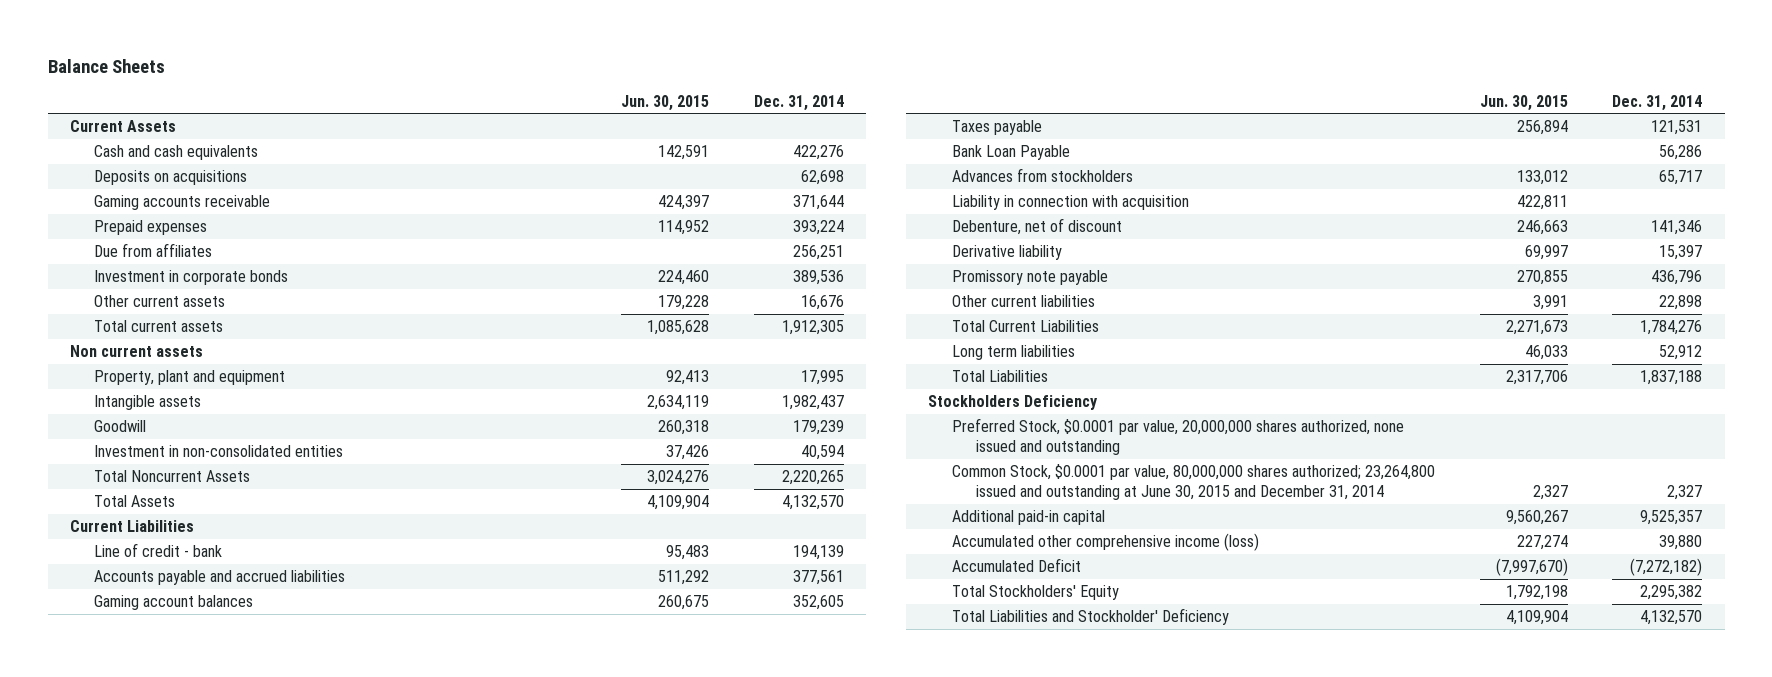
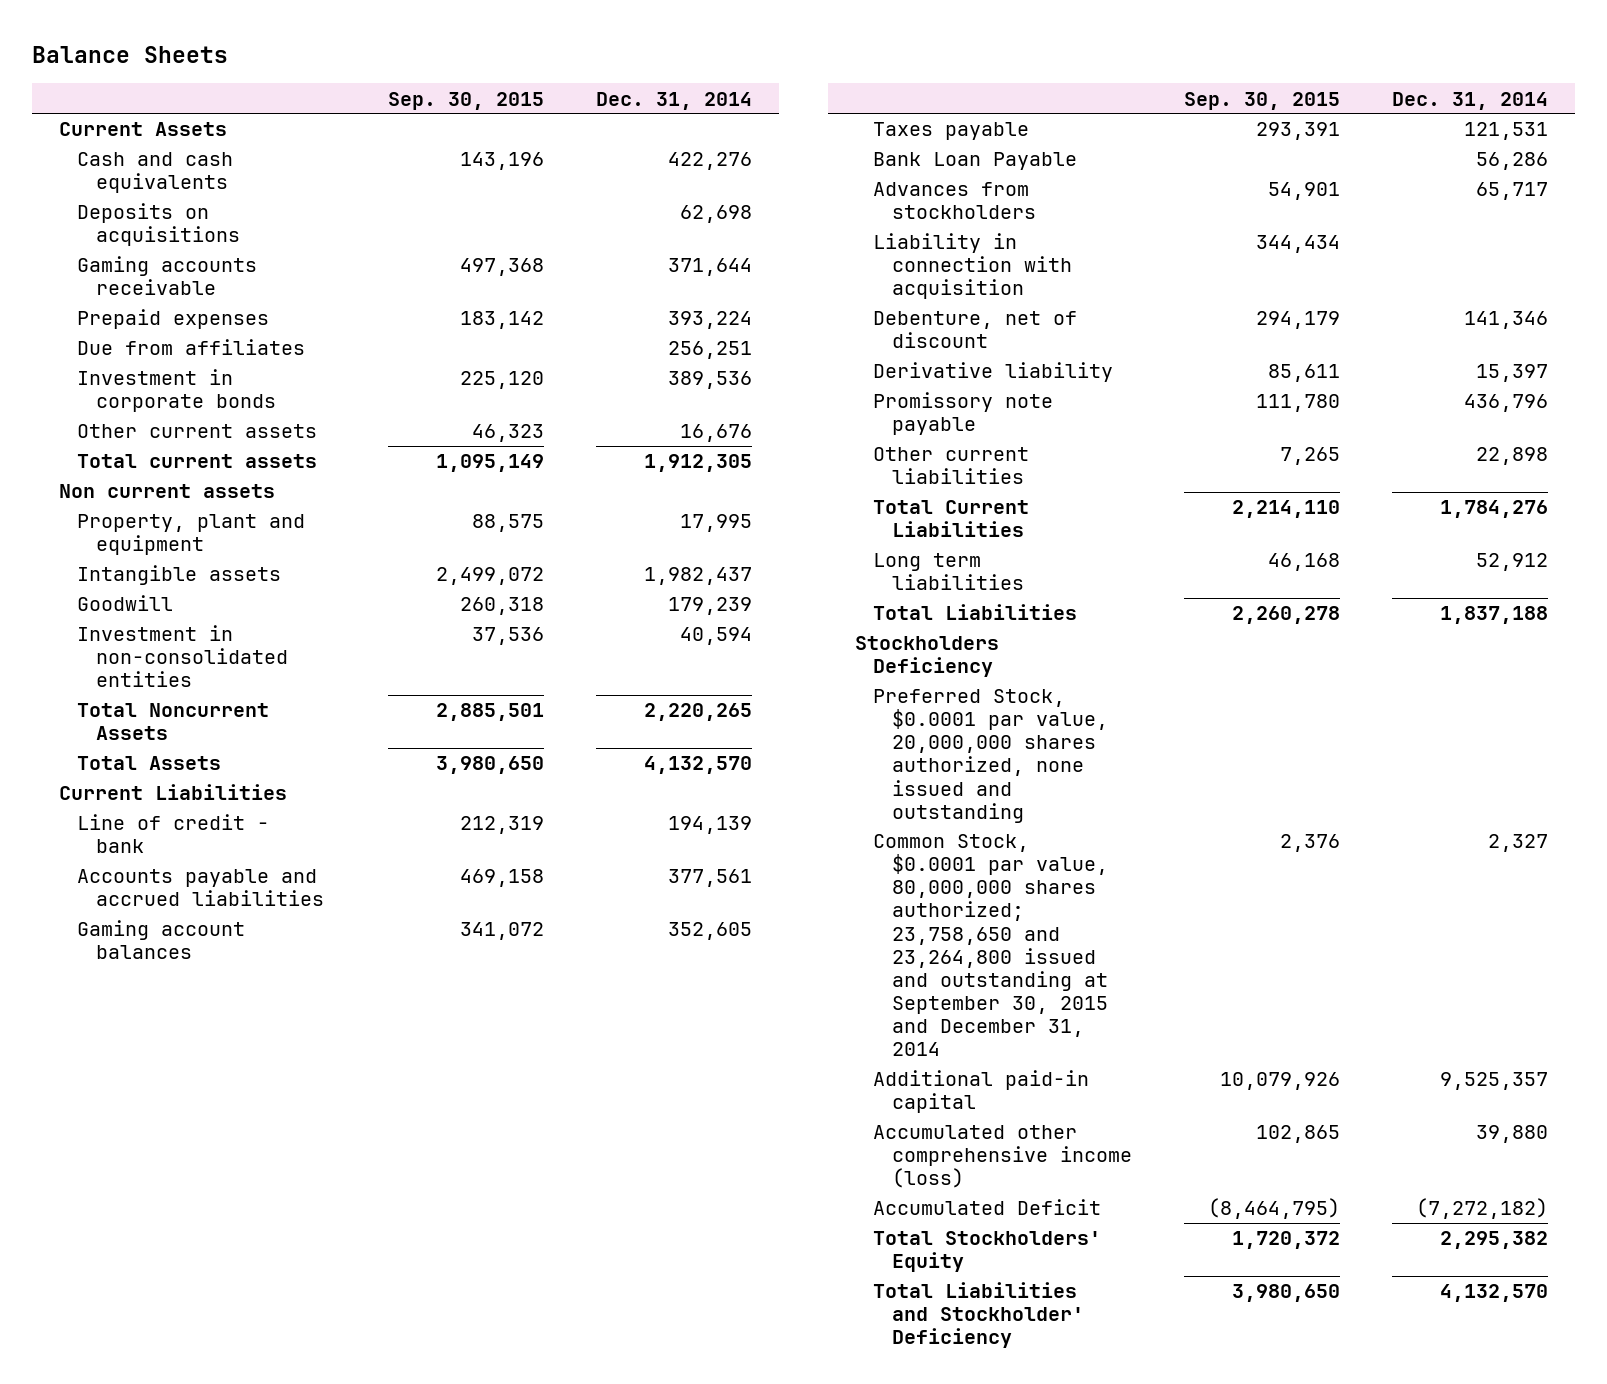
[621,94,710,111] Jun. 30, 2015 -> none
none -> [387,91,544,110] Sep. 30, 2015
[952,464,1436,501] Common Stock, $0.0001 par value, 80,000,000 shares authorized; 23,264,800 issued and outstanding at June 30, 2015 and December 31, 2014 -> [873,834,1108,1056] Common Stock, $0.0001 par value, 80,000,000 shares authorized; 23,758,650 and 23,264,800 issued and outstanding at September 30, 2015 and December 31, 2014

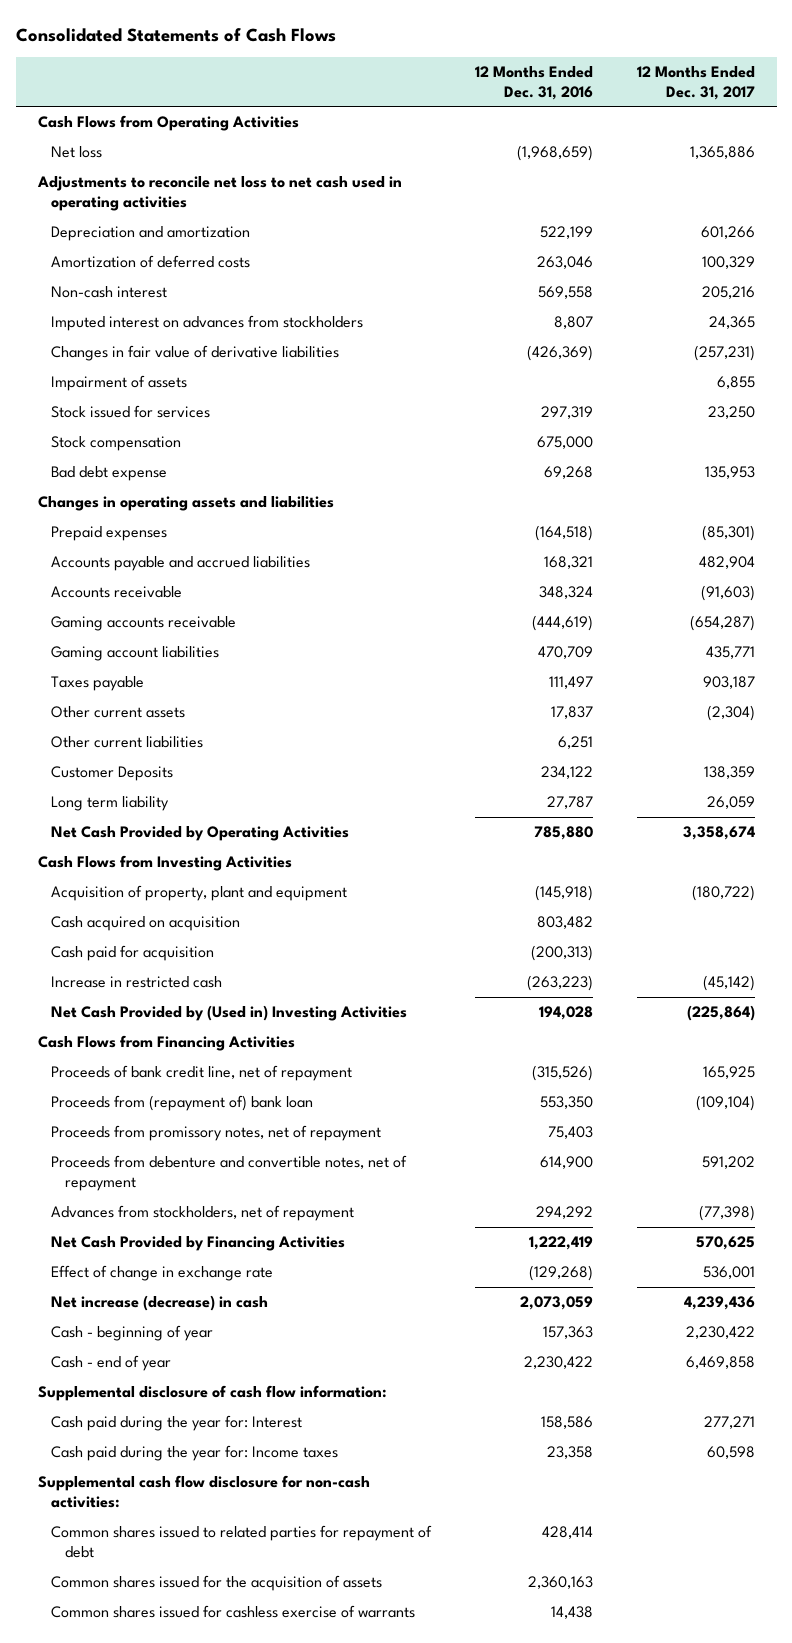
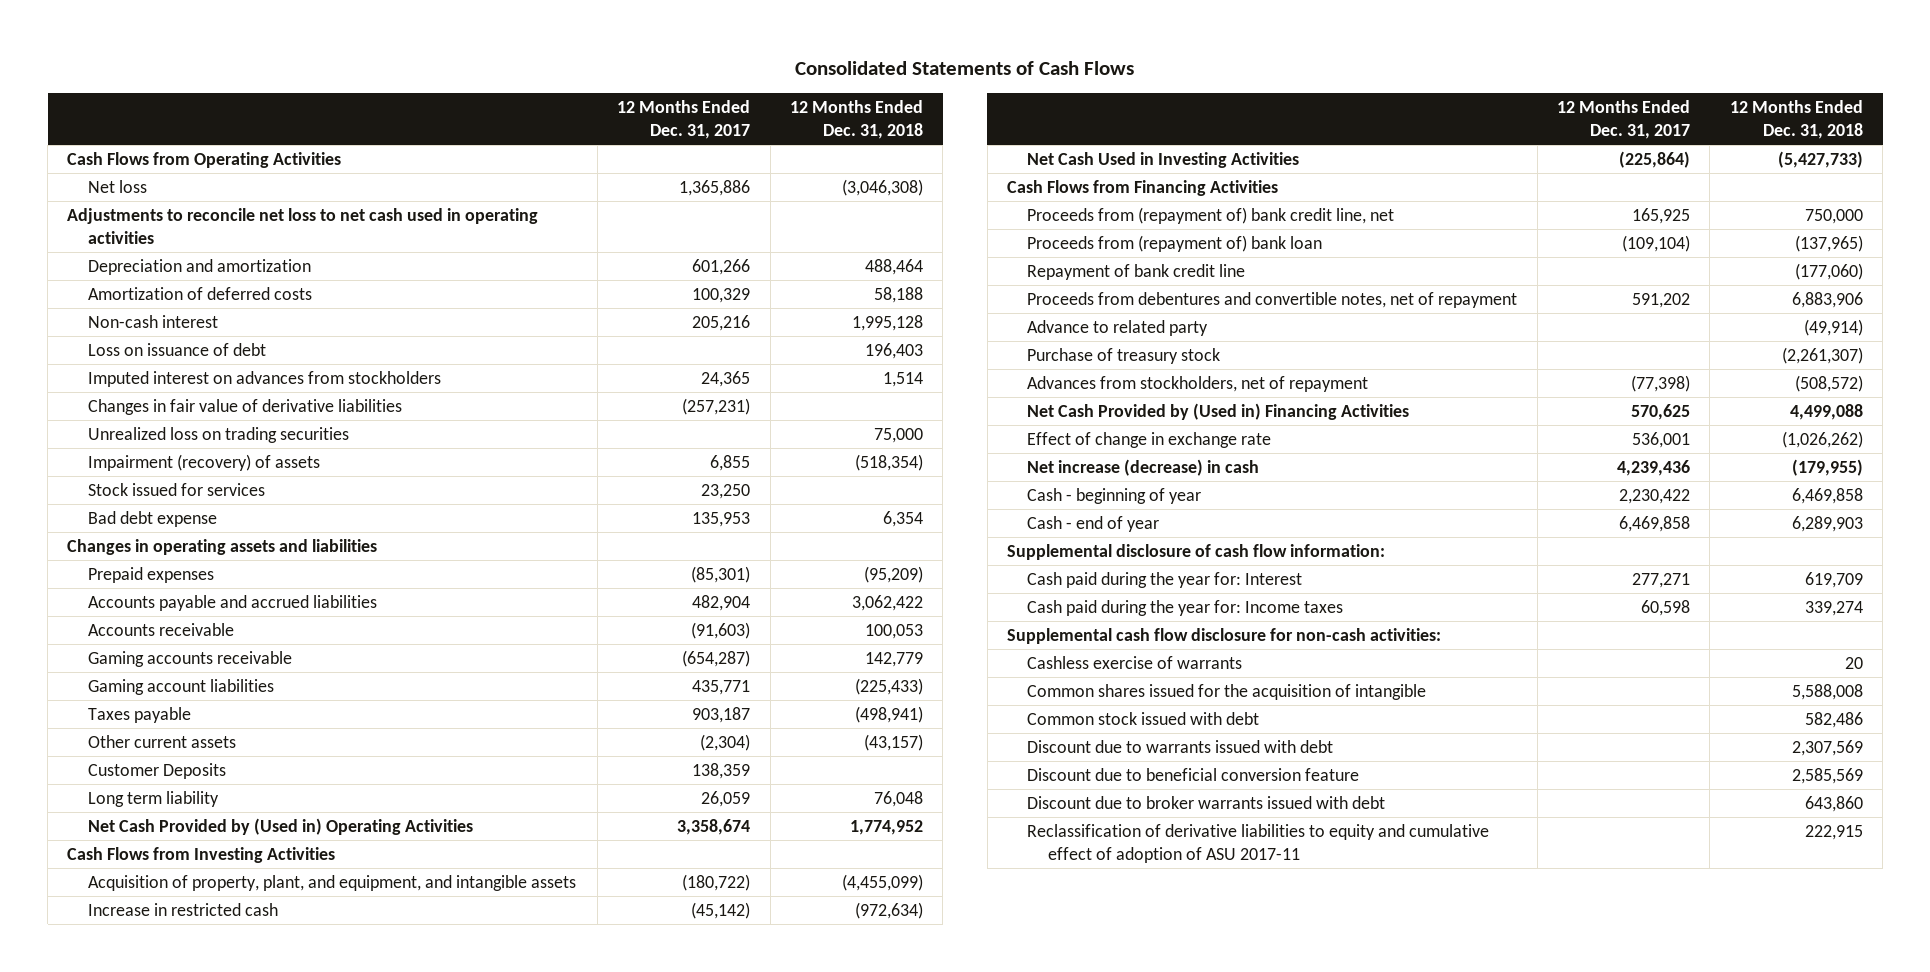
[475,66,594,100] 12 Months Ended Dec. 31, 2016 -> none
none -> [790,99,924,139] 12 Months Ended Dec. 31, 2018
none -> [87,342,266,356] Loss on issuance of debt
none -> [87,426,349,443] Unrealized loss on trading securities
[51,375,188,392] Impairment of assets -> [87,453,320,471] Impairment (recovery) of assets
[51,436,182,452] Stock compensation -> none
[51,736,204,749] Other current liabilities -> none
[51,826,350,842] Net Cash Provided by Operating Activities -> [87,817,473,835] Net Cash Provided by (Used in) Operating Activities
[51,916,241,932] Cash acquired on acquisition -> none
[51,945,215,962] Cash paid for acquisition -> none
[51,885,348,902] Acquisition of property, plant and equipment -> [87,874,576,891] Acquisition of property, plant, and equipment, and intangible assets
[51,1005,408,1022] Net Cash Provided by (Used in) Investing Activities -> [1027,151,1300,168] Net Cash Used in Investing Activities
[51,1065,353,1082] Proceeds of bank credit line, net of repayment -> [1027,206,1395,224] Proceeds from (repayment of) bank credit line, net
[51,1125,382,1142] Proceeds from promissory notes, net of repayment -> none
none -> [1027,263,1246,280] Repayment of bank credit line
[51,1155,408,1191] Proceeds from debenture and convertible notes, net of repayment -> [1027,291,1518,308] Proceeds from debentures and convertible notes, net of repayment
none -> [1027,319,1209,336] Advance to related party
none -> [1027,347,1221,364] Purchase of treasury stock
[51,1236,346,1252] Net Cash Provided by Financing Activities -> [1027,402,1410,420] Net Cash Provided by (Used in) Financing Activities
[51,1525,433,1558] Common shares issued to related parties for repayment of debt -> none
none -> [1027,655,1243,669] Cashless exercise of warrants
[51,1575,383,1592] Common shares issued for the acquisition of assets -> [1027,683,1427,700] Common shares issued for the acquisition of intangible
none -> [1027,711,1260,725] Common stock issued with debt
none -> [1027,739,1334,753] Discount due to warrants issued with debt
none -> [1027,767,1360,781] Discount due to beneficial conversion feature
[51,1605,416,1619] Common shares issued for cashless exercise of warrants -> [1027,795,1386,809] Discount due to broker warrants issued with debt
none -> [1027,823,1490,863] Reclassification of derivative liabilities to equity and cumulative effect of adoption of ASU 2017-11

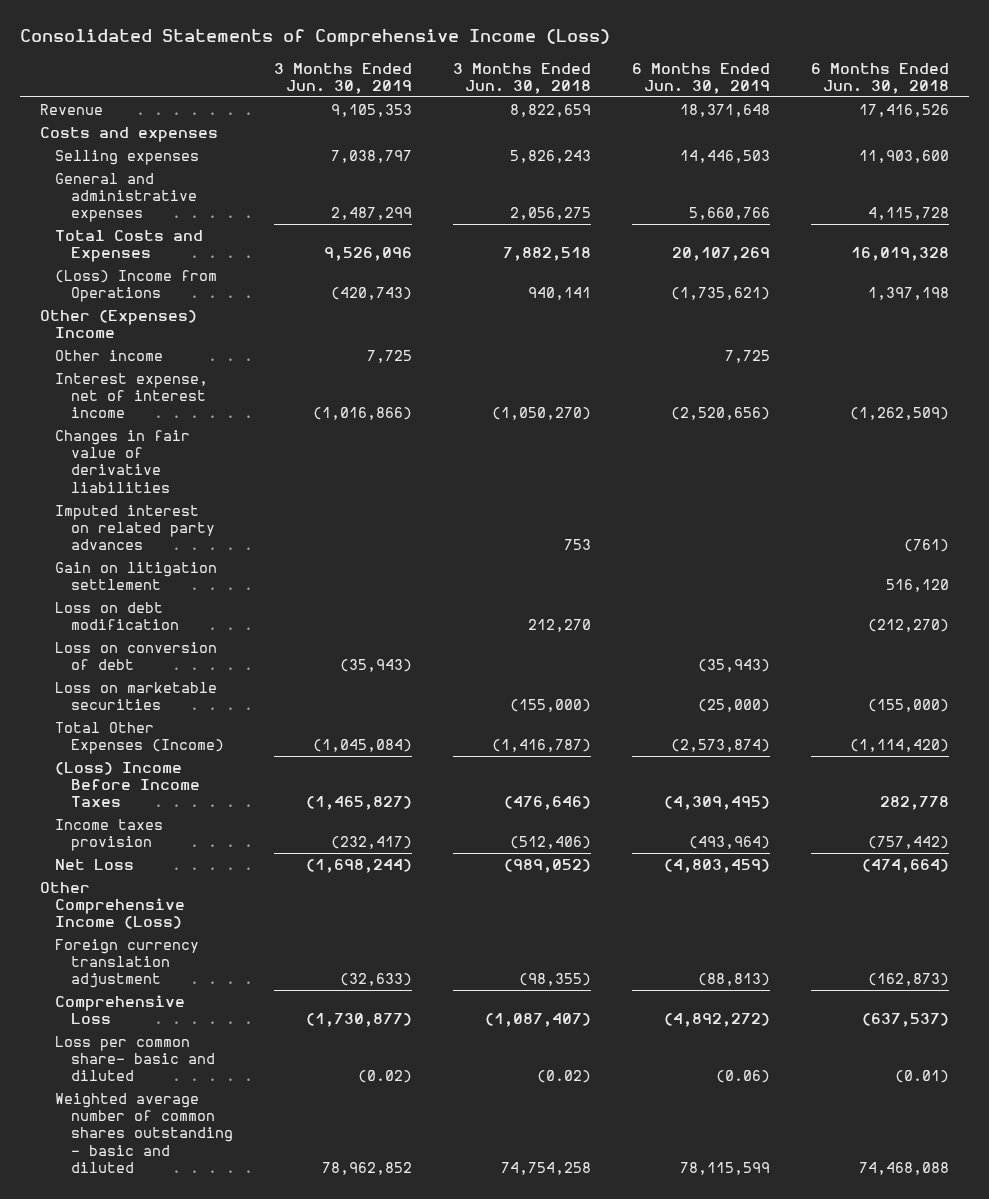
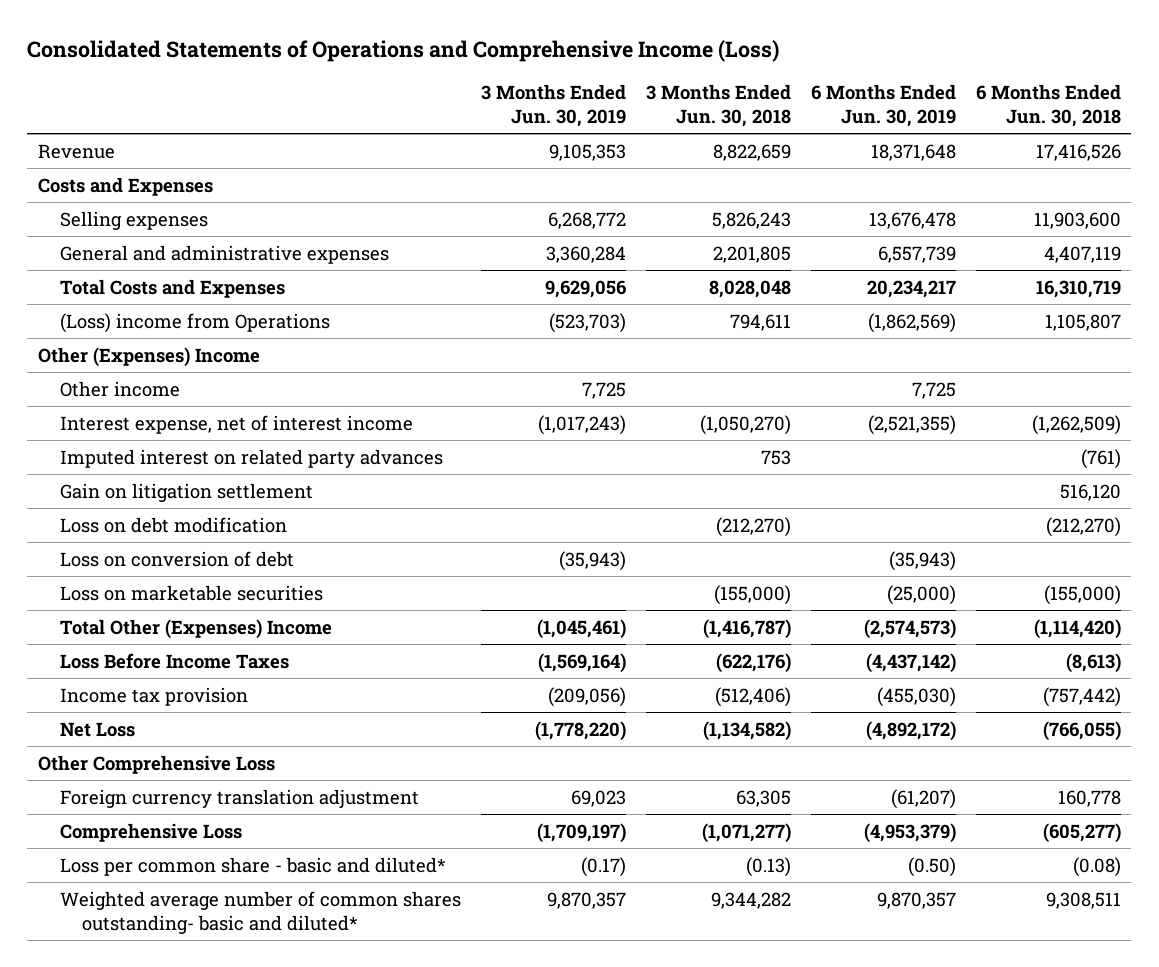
[19,29,610,48] Consolidated Statements of Comprehensive Income (Loss) -> [27,39,780,62] Consolidated Statements of Operations and Comprehensive Income (Loss)
[40,126,219,142] Costs and expenses -> [37,176,213,196] Costs and Expenses
[330,149,412,163] 7,038,797 -> [547,211,626,229] 6,268,772
[679,149,770,163] 14,446,503 -> [869,211,957,229] 13,676,478
[330,207,412,221] 2,487,299 -> [545,245,626,263] 3,360,284
[509,207,591,221] 2,056,275 -> [712,245,791,263] 2,201,805
[688,207,770,221] 5,660,766 -> [878,245,957,263] 6,557,739
[867,207,949,221] 4,115,728 -> [1044,245,1122,263] 4,407,119
[323,247,412,262] 9,526,096 -> [544,279,626,298] 9,629,056
[502,247,591,262] 7,882,518 -> [708,279,791,298] 8,028,048
[671,247,770,262] 20,107,269 -> [867,279,957,298] 20,234,217
[850,247,949,262] 16,019,328 -> [1036,279,1122,298] 16,310,719
[55,269,218,303] (Loss) Income from Operations -> [59,312,330,333] (Loss) income from Operations
[330,287,412,301] (420,743) -> [548,312,626,333] (523,703)
[527,287,591,301] 940,141 -> [729,313,791,331] 794,611
[670,287,770,301] (1,735,621) -> [868,312,957,333] (1,862,569)
[867,287,949,301] 1,397,198 -> [1045,313,1122,331] 1,105,807
[55,429,191,493] Changes in fair value of derivative liabilities -> none
[312,407,412,421] (1,016,866) -> [537,414,626,435] (1,017,243)
[670,407,770,421] (2,520,656) -> [868,414,957,435] (2,521,355)
[527,619,591,633] 212,270 -> [715,516,791,537] (212,270)
[55,721,224,755] Total Other Expenses (Income) -> [59,618,332,639] Total Other (Expenses) Income
[312,739,412,753] (1,045,084) -> [536,618,626,639] (1,045,461)
[670,739,770,753] (2,573,874) -> [864,618,957,639] (2,574,573)
[55,761,200,808] (Loss) Income Before Income Taxes -> [59,652,289,669] Loss Before Income Taxes
[305,796,412,811] (1,465,827) -> [537,652,626,673] (1,569,164)
[503,796,591,811] (476,646) -> [715,652,791,673] (622,176)
[663,796,770,811] (4,309,495) -> [866,652,957,673] (4,437,142)
[879,796,949,811] 282,778 -> [1066,652,1122,673] (8,613)
[55,818,164,852] Income taxes provision -> [59,686,248,706] Income tax provision
[330,836,412,850] (232,417) -> [547,686,626,707] (209,056)
[688,836,770,850] (493,964) -> [877,686,957,707] (455,030)
[305,858,412,873] (1,698,244) -> [534,720,626,741] (1,778,220)
[503,858,591,873] (989,052) -> [702,720,791,741] (1,134,582)
[663,858,770,873] (4,803,459) -> [866,720,957,741] (4,892,172)
[861,858,949,873] (474,664) -> [1043,720,1122,741] (766,055)
[40,881,186,930] Other Comprehensive Income (Loss) -> [37,754,275,774] Other Comprehensive Loss
[339,973,412,987] (32,633) -> [570,789,626,807] 69,023
[518,973,591,987] (98,355) -> [735,789,791,807] 63,305
[697,973,770,987] (88,813) -> [891,788,957,809] (61,207)
[867,973,949,987] (162,873) -> [1058,789,1122,807] 160,778
[305,1013,412,1028] (1,730,877) -> [536,822,626,843] (1,709,197)
[484,1013,591,1028] (1,087,407) -> [701,822,791,843] (1,071,277)
[663,1013,770,1028] (4,892,272) -> [864,822,957,843] (4,953,379)
[861,1013,949,1028] (637,537) -> [1043,822,1122,843] (605,277)
[55,1035,215,1082] Loss per common share- basic and diluted -> [59,856,446,876] Loss per common share - basic and diluted*
[357,1070,412,1084] (0.02) -> [580,856,626,877] (0.17)
[536,1070,591,1084] (0.02) -> [745,856,791,877] (0.13)
[715,1070,770,1084] (0.06) -> [908,856,957,877] (0.50)
[894,1070,949,1084] (0.01) -> [1073,856,1122,877] (0.08)
[55,1092,233,1173] Weighted average number of common shares outstanding - basic and diluted -> [59,890,461,934] Weighted average number of common shares outstanding- basic and diluted*
[321,1161,412,1175] 78,962,852 -> [546,891,626,909] 9,870,357
[500,1161,591,1175] 74,754,258 -> [710,891,791,909] 9,344,282
[679,1161,770,1175] 78,115,599 -> [877,891,957,909] 9,870,357
[858,1161,949,1175] 74,468,088 -> [1046,891,1122,909] 9,308,511

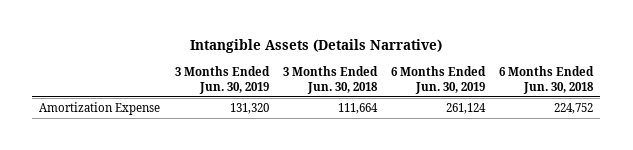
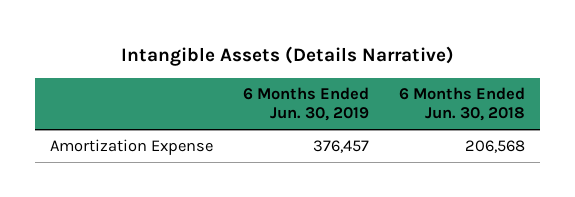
[174,66,270,94] 3 Months Ended Jun. 30, 2019 -> none
[282,66,378,94] 3 Months Ended Jun. 30, 2018 -> none
[446,103,487,115] 261,124 -> [313,140,370,154] 376,457
[554,103,594,115] 224,752 -> [465,140,526,154] 206,568

